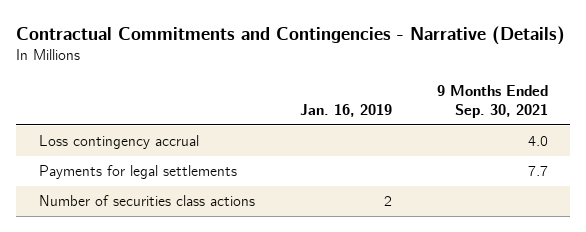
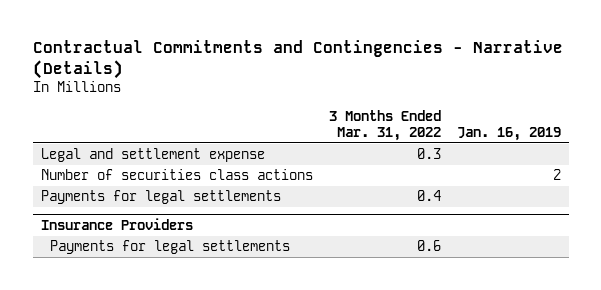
[436,84,548,119] 9 Months Ended Sep. 30, 2021 -> none
none -> [328,110,441,141] 3 Months Ended Mar. 31, 2022
[38,135,199,150] Loss contingency accrual -> [40,148,265,163] Legal and settlement expense
[38,165,237,180] Payments for legal settlements -> [40,190,281,205] Payments for legal settlements
none -> [40,218,193,231] Insurance Providers
none -> [50,240,291,255] Payments for legal settlements

